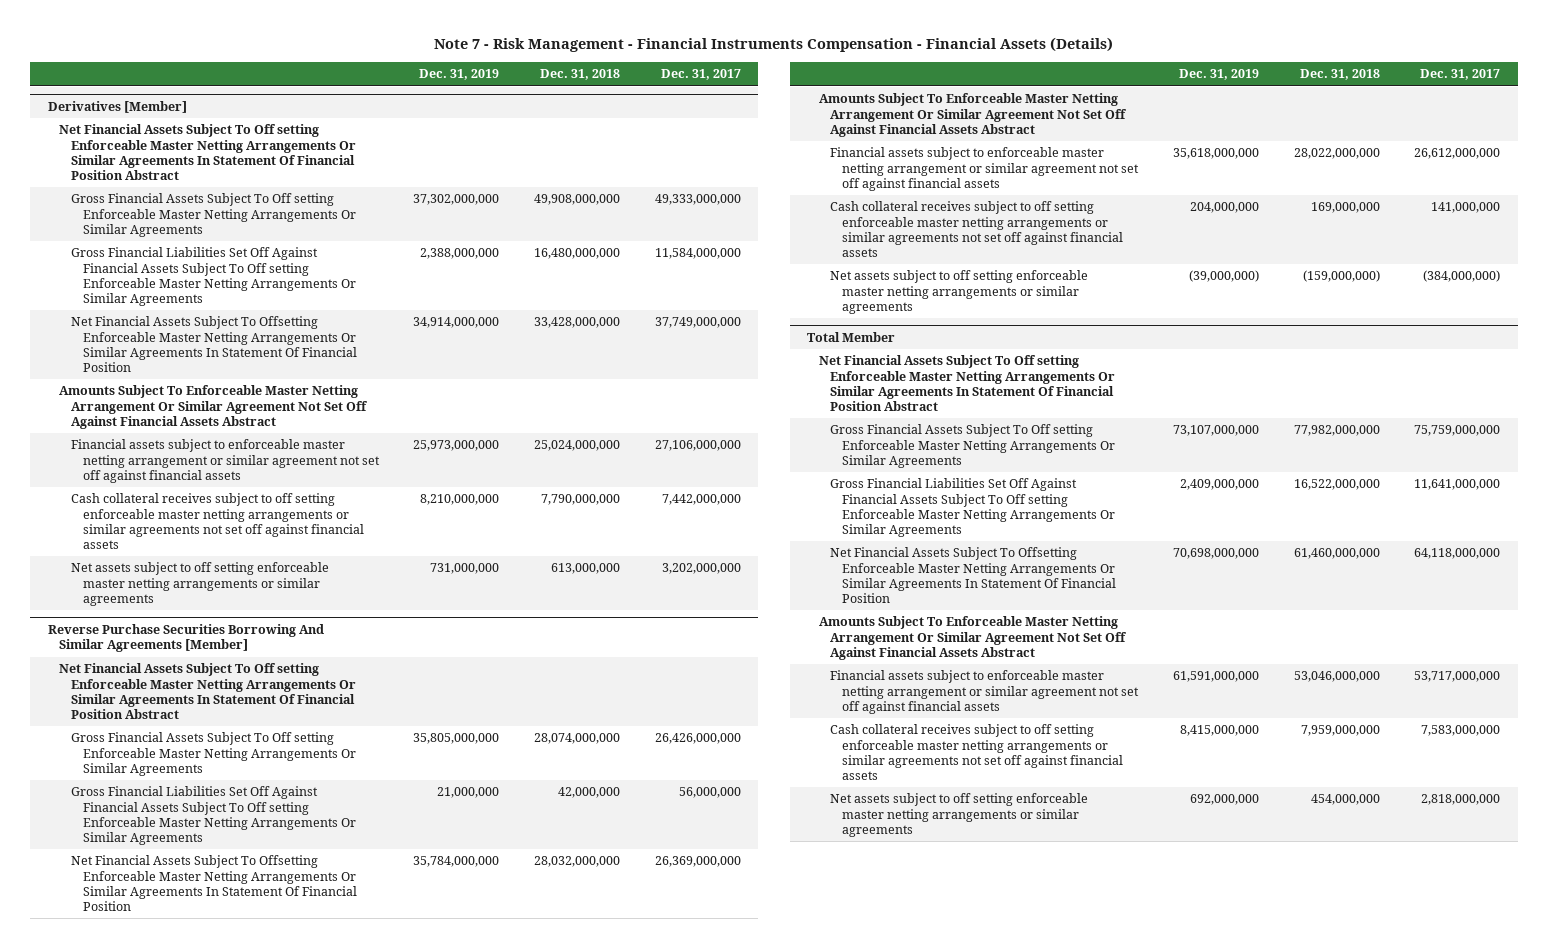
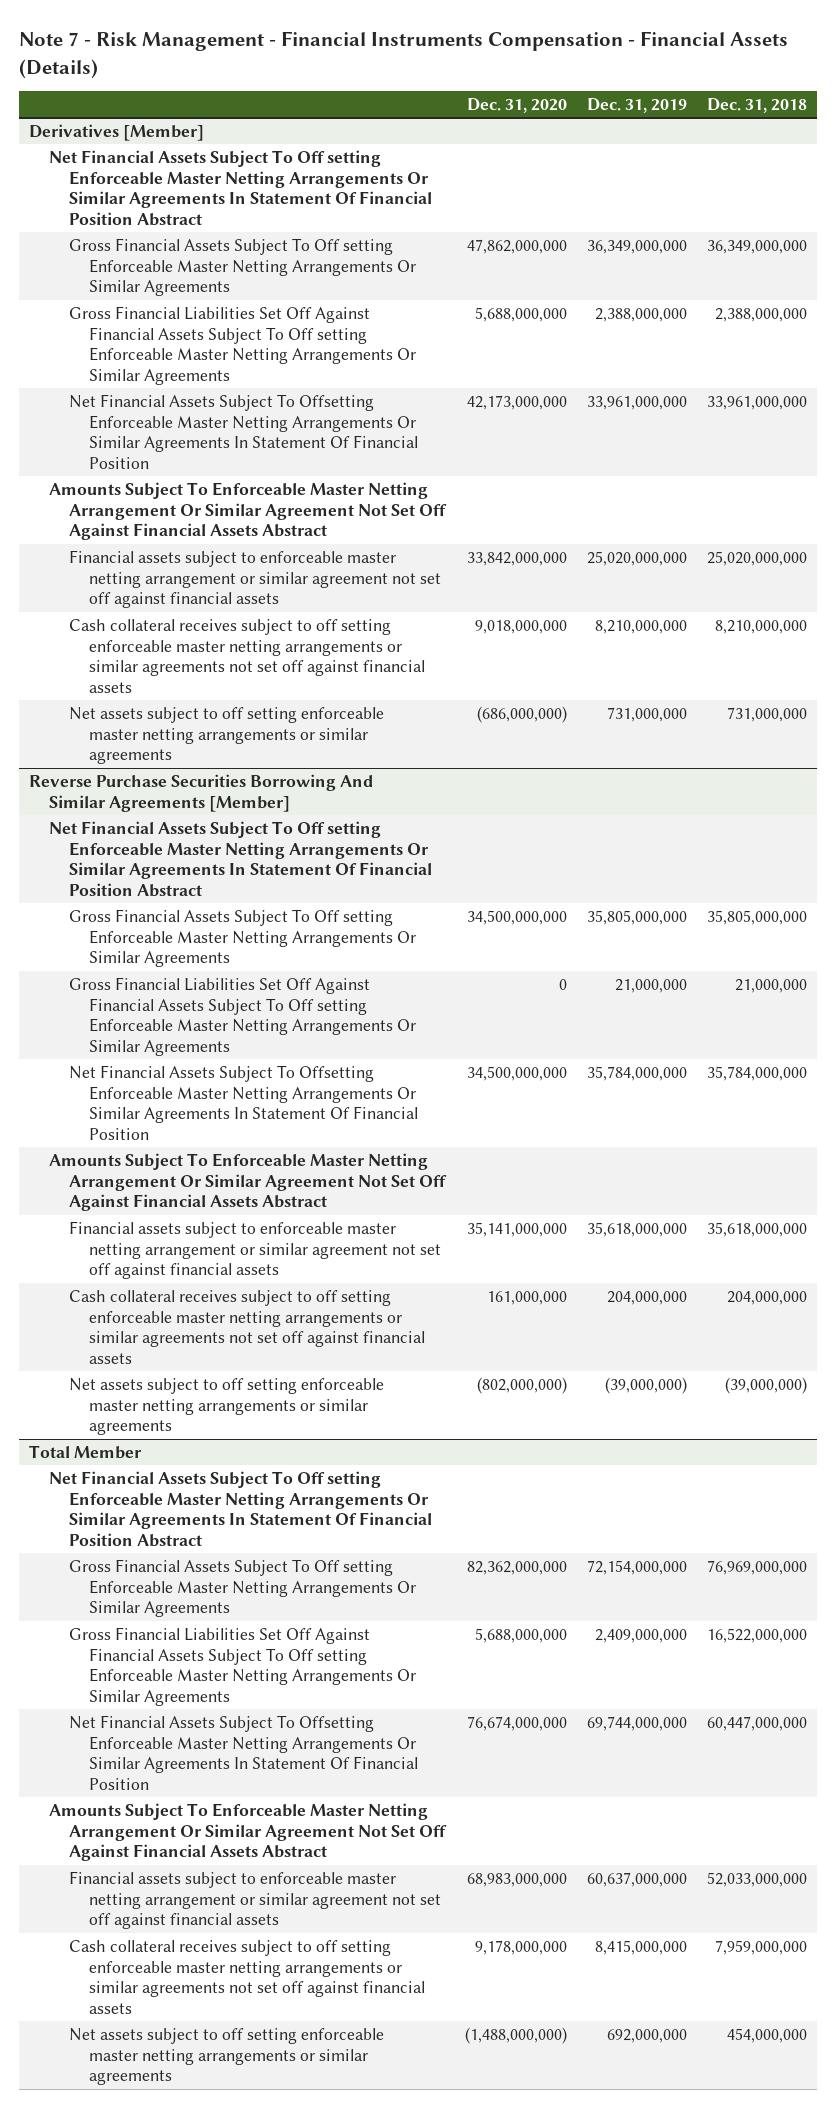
[661,69,742,81] Dec. 31, 2017 -> none
none -> [466,97,567,113] Dec. 31, 2020
[413,194,500,206] 37,302,000,000 -> [586,239,687,254] 36,349,000,000
[534,194,621,206] 49,908,000,000 -> [706,239,807,254] 36,349,000,000
[534,248,621,260] 16,480,000,000 -> [714,307,807,322] 2,388,000,000
[413,317,500,329] 34,914,000,000 -> [586,395,687,410] 33,961,000,000
[534,317,621,329] 33,428,000,000 -> [706,395,807,410] 33,961,000,000
[413,440,500,452] 25,973,000,000 -> [586,550,687,566] 25,020,000,000
[534,440,621,452] 25,024,000,000 -> [706,550,807,566] 25,020,000,000
[541,494,621,506] 7,790,000,000 -> [714,619,807,634] 8,210,000,000
[551,563,621,575] 613,000,000 -> [726,706,807,722] 731,000,000
[534,733,621,745] 28,074,000,000 -> [706,909,807,925] 35,805,000,000
[558,787,621,799] 42,000,000 -> [734,978,807,993] 21,000,000
[534,856,621,868] 28,032,000,000 -> [706,1065,807,1081] 35,784,000,000
[1293,148,1380,160] 28,022,000,000 -> [706,1221,807,1237] 35,618,000,000
[1310,202,1380,214] 169,000,000 -> [726,1290,807,1305] 204,000,000
[1302,270,1380,283] (159,000,000) -> [724,1376,807,1394] (39,000,000)
[1172,425,1259,437] 73,107,000,000 -> [586,1559,687,1575] 72,154,000,000
[1293,425,1380,437] 77,982,000,000 -> [706,1559,807,1575] 76,969,000,000
[1172,548,1259,560] 70,698,000,000 -> [586,1715,687,1731] 69,744,000,000
[1293,548,1380,560] 61,460,000,000 -> [706,1715,807,1731] 60,447,000,000
[1172,671,1259,683] 61,591,000,000 -> [586,1871,687,1887] 60,637,000,000
[1293,671,1380,683] 53,046,000,000 -> [706,1871,807,1887] 52,033,000,000

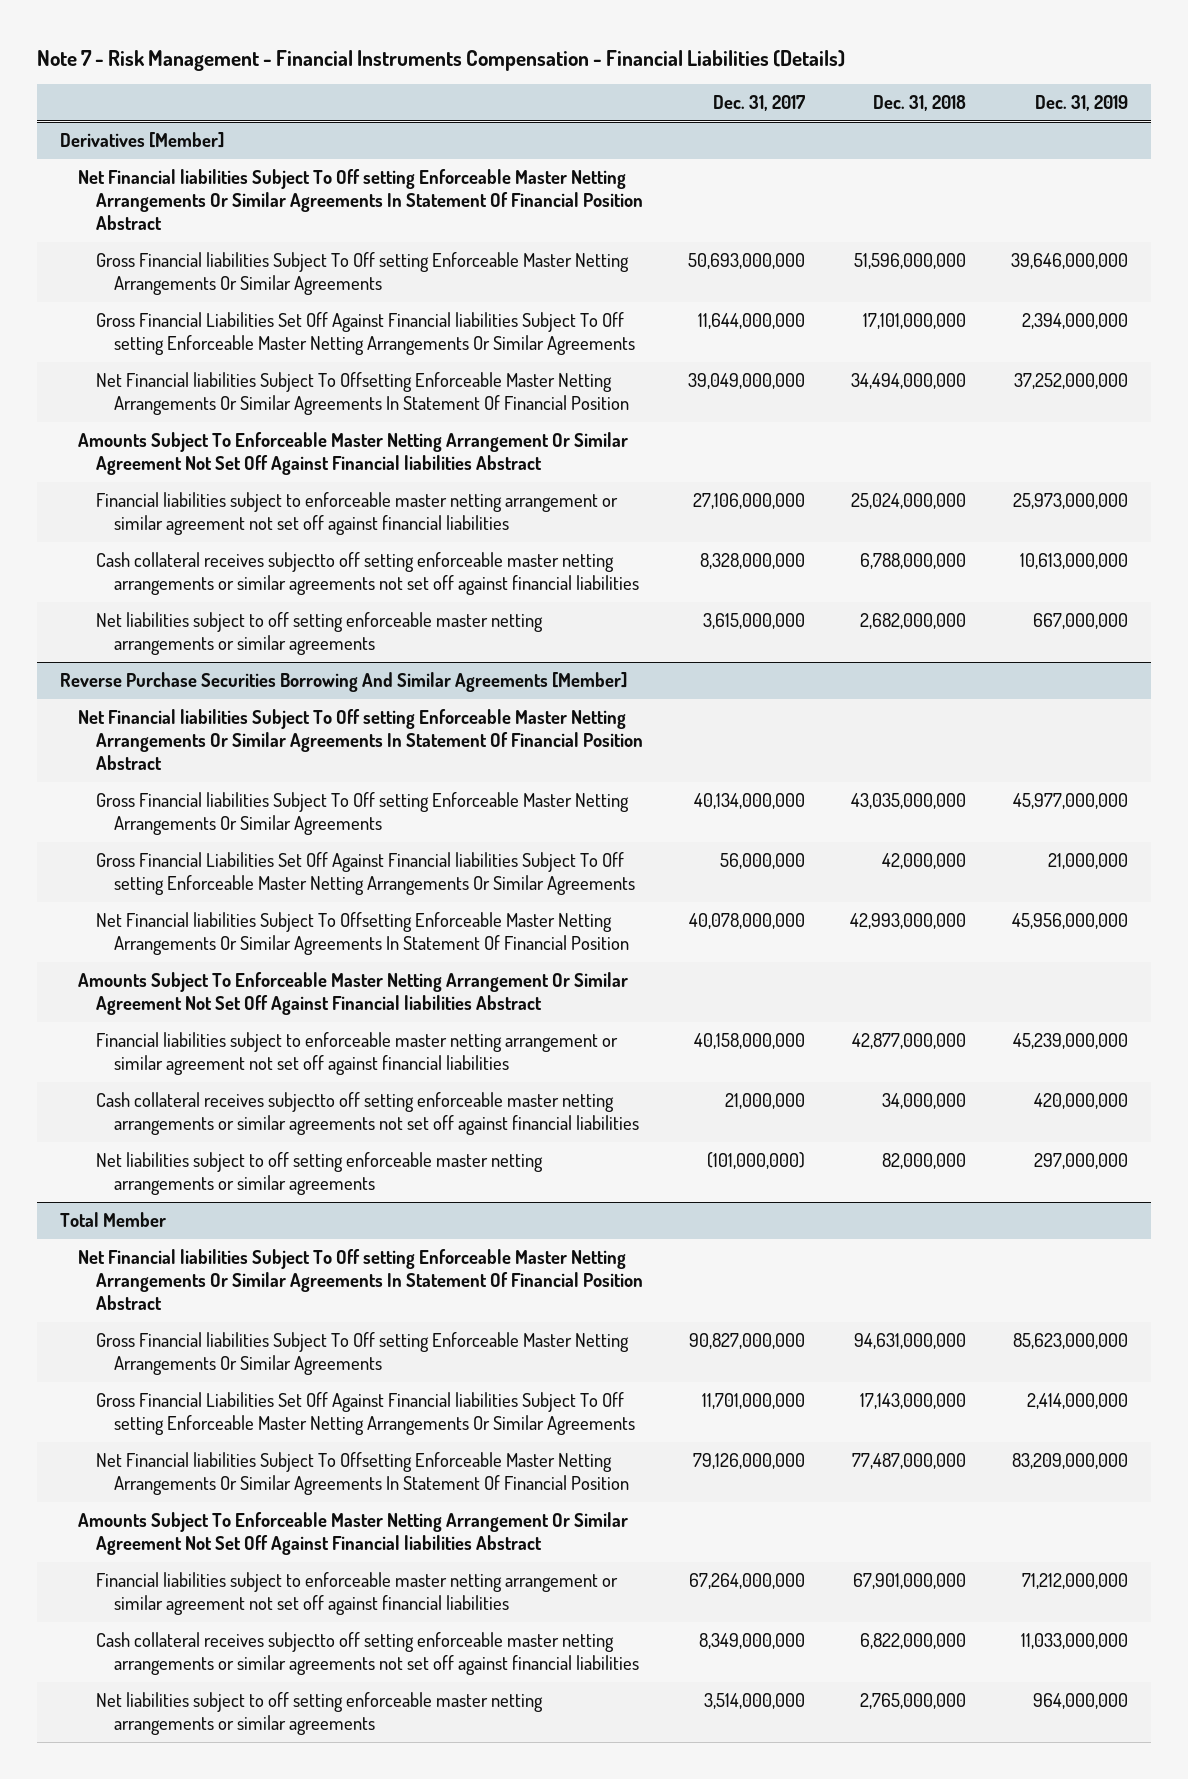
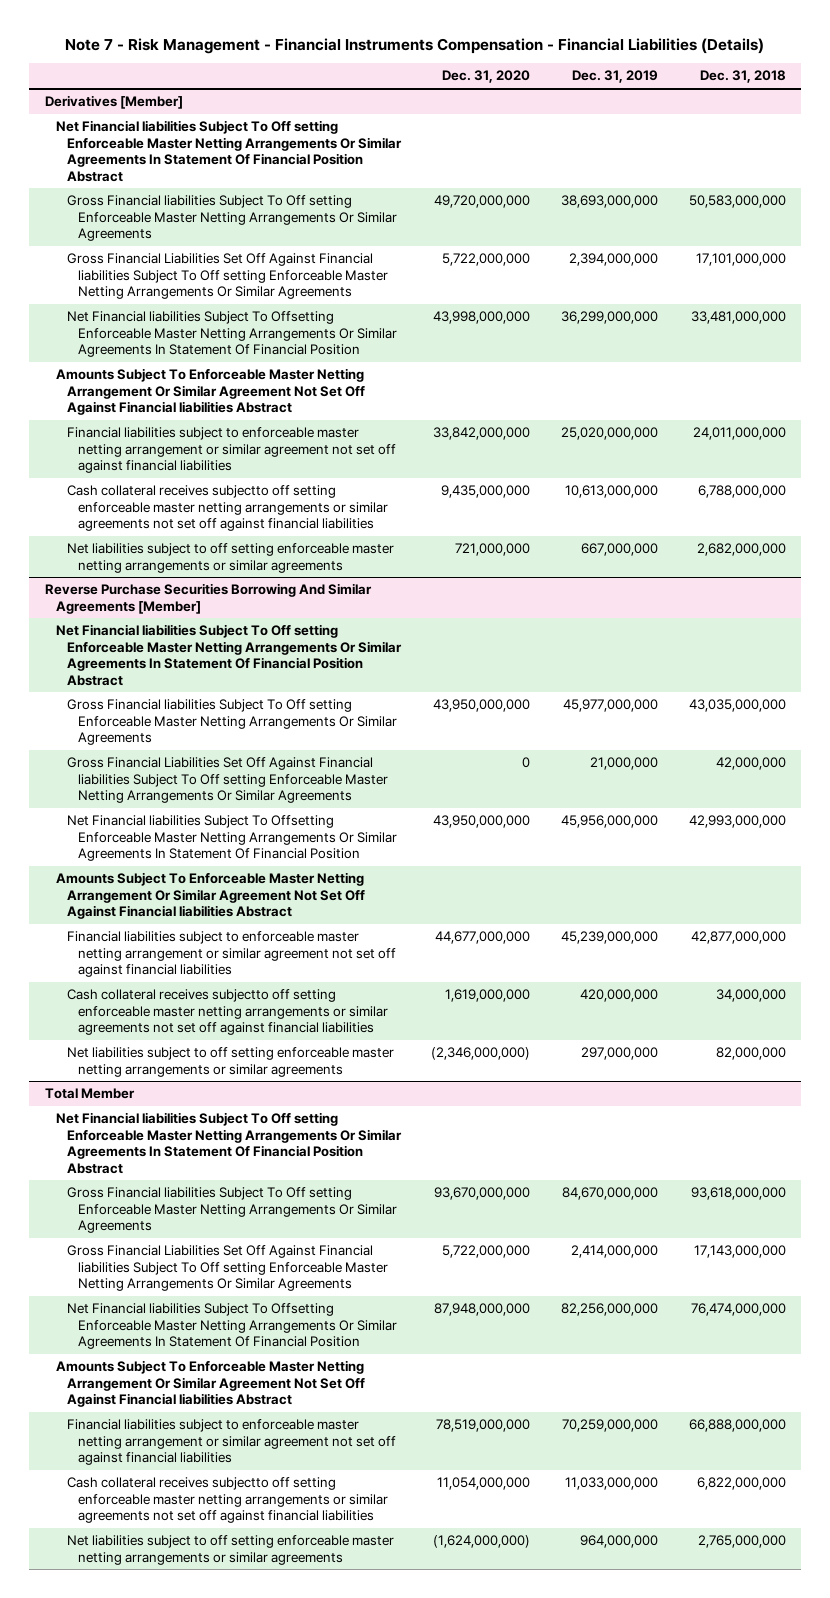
[713,95,806,112] Dec. 31, 2017 -> none
none -> [442,70,531,84] Dec. 31, 2020
[854,253,967,270] 51,596,000,000 -> [688,195,786,209] 50,583,000,000
[1011,253,1129,270] 39,646,000,000 -> [560,195,658,209] 38,693,000,000
[851,373,967,390] 34,494,000,000 -> [690,311,786,325] 33,481,000,000
[1014,373,1129,390] 37,252,000,000 -> [560,311,658,325] 36,299,000,000
[851,493,967,510] 25,024,000,000 -> [692,427,786,441] 24,011,000,000
[1013,493,1129,510] 25,973,000,000 -> [560,427,658,441] 25,020,000,000
[854,1333,967,1350] 94,631,000,000 -> [690,1187,786,1201] 93,618,000,000
[1013,1333,1129,1350] 85,623,000,000 -> [561,1187,658,1201] 84,670,000,000
[852,1453,967,1470] 77,487,000,000 -> [690,1303,786,1317] 76,474,000,000
[1012,1453,1129,1470] 83,209,000,000 -> [560,1303,658,1317] 82,256,000,000
[853,1573,967,1590] 67,901,000,000 -> [688,1419,786,1433] 66,888,000,000
[1022,1573,1129,1590] 71,212,000,000 -> [561,1419,658,1433] 70,259,000,000

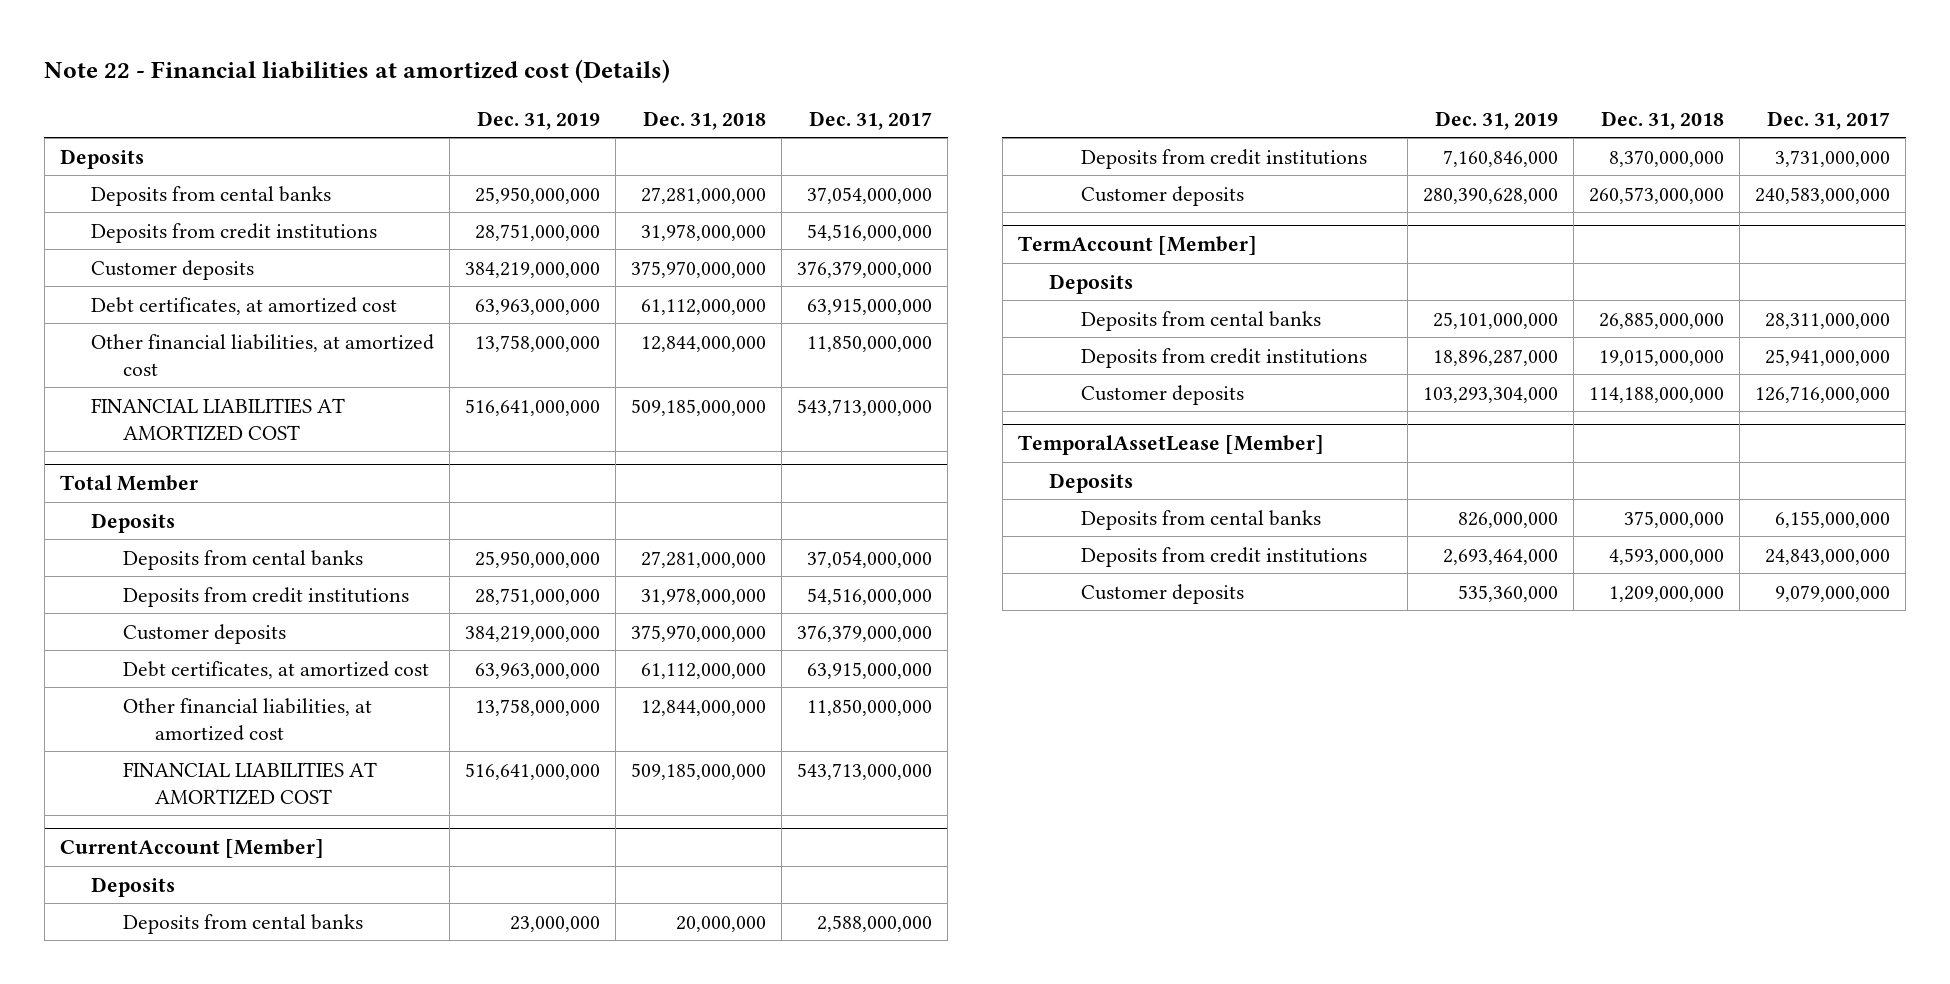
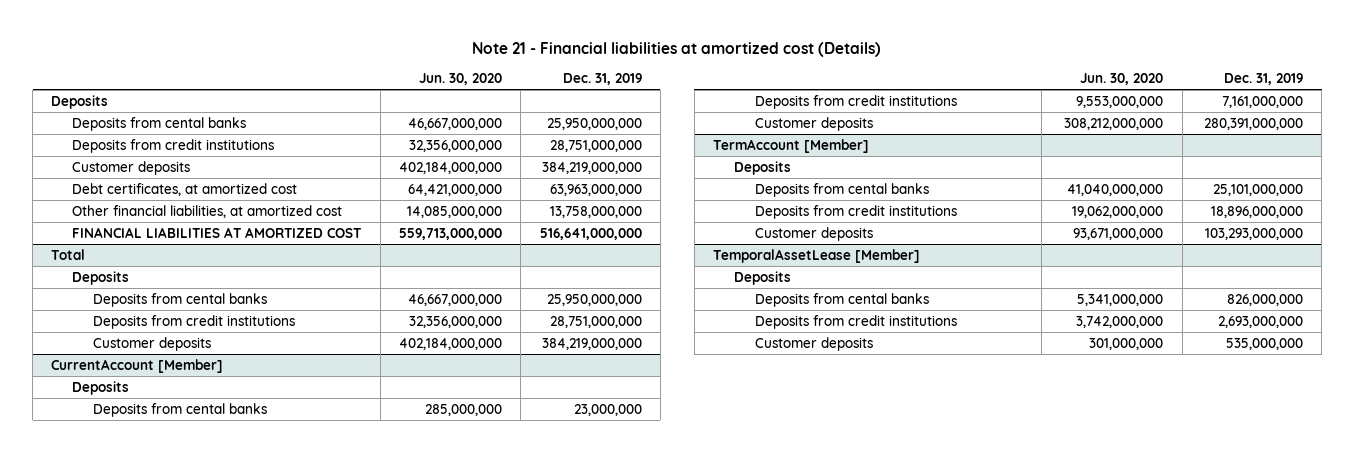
[44,59,671,84] Note 22 - Financial liabilities at amortized cost (Details) -> [472,41,882,57] Note 21 - Financial liabilities at amortized cost (Details)
[643,110,767,130] Dec. 31, 2018 -> none
[809,110,933,130] Dec. 31, 2017 -> none
none -> [418,72,502,85] Jun. 30, 2020
[59,475,198,492] Total Member -> [51,248,86,260] Total
[122,660,429,679] Debt certificates, at amortized cost -> none
[122,697,372,741] Other financial liabilities, at amortized cost -> none
[122,761,377,805] FINANCIAL LIABILITIES AT AMORTIZED COST -> none
[1443,149,1559,167] 7,160,846,000 -> [1222,95,1304,108] 7,161,000,000
[1423,187,1559,204] 280,390,628,000 -> [1204,117,1304,130] 280,391,000,000
[1433,348,1559,366] 18,896,287,000 -> [1211,205,1304,218] 18,896,000,000
[1423,386,1559,403] 103,293,304,000 -> [1205,227,1304,240] 103,293,000,000
[1443,548,1559,565] 2,693,464,000 -> [1218,315,1304,328] 2,693,000,000
[1458,584,1559,602] 535,360,000 -> [1226,337,1304,350] 535,000,000

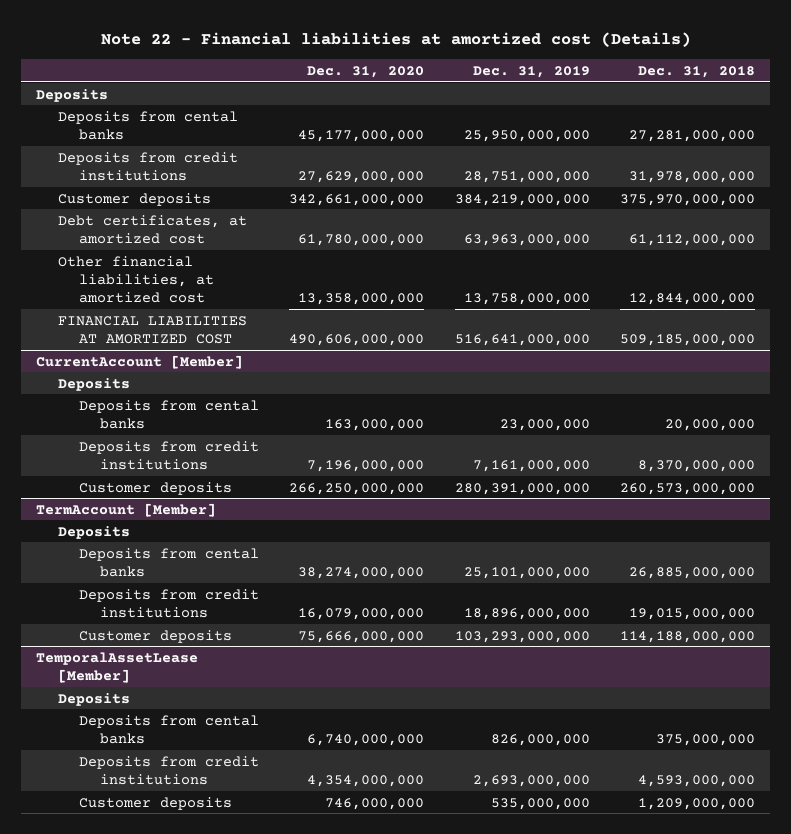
[472,41,882,57] Note 21 - Financial liabilities at amortized cost (Details) -> [100,32,691,48] Note 22 - Financial liabilities at amortized cost (Details)
[418,72,502,85] Jun. 30, 2020 -> none
none -> [307,65,425,78] Dec. 31, 2020
none -> [638,65,756,78] Dec. 31, 2018
[51,248,86,260] Total -> none
[72,270,130,285] Deposits -> none
[93,292,268,307] Deposits from cental banks -> none
[93,314,296,329] Deposits from credit institutions -> none
[93,336,212,351] Customer deposits -> none

